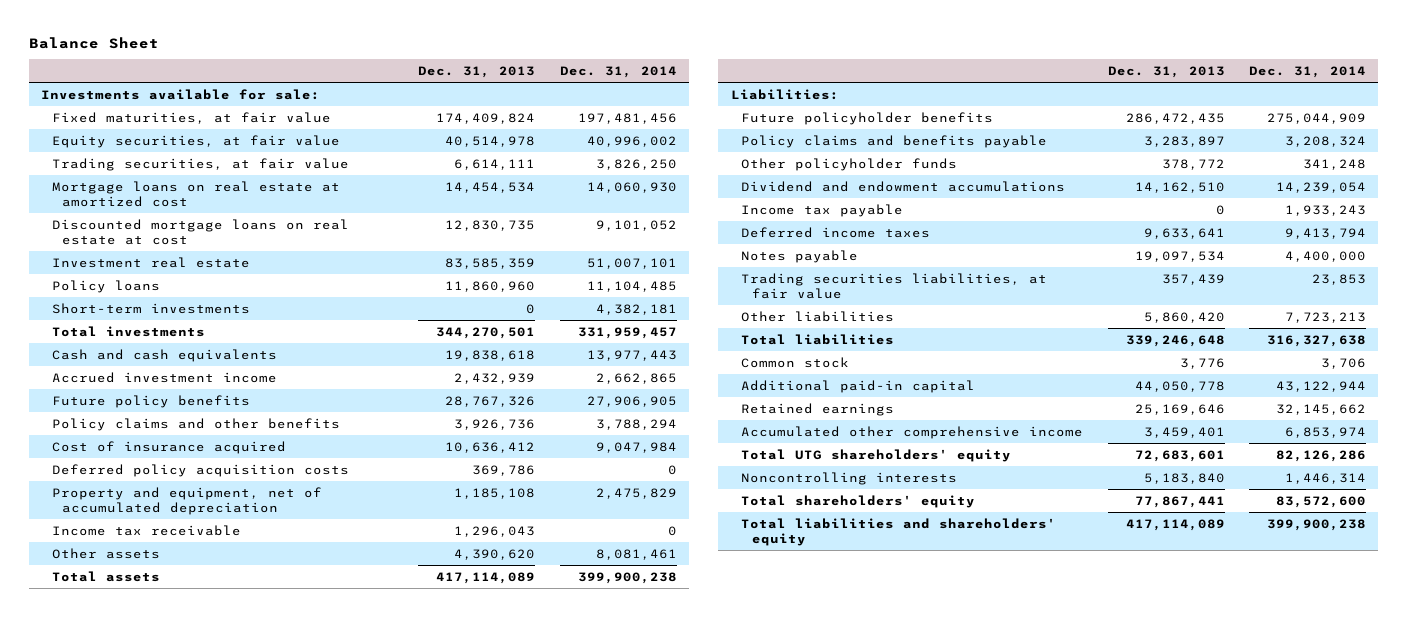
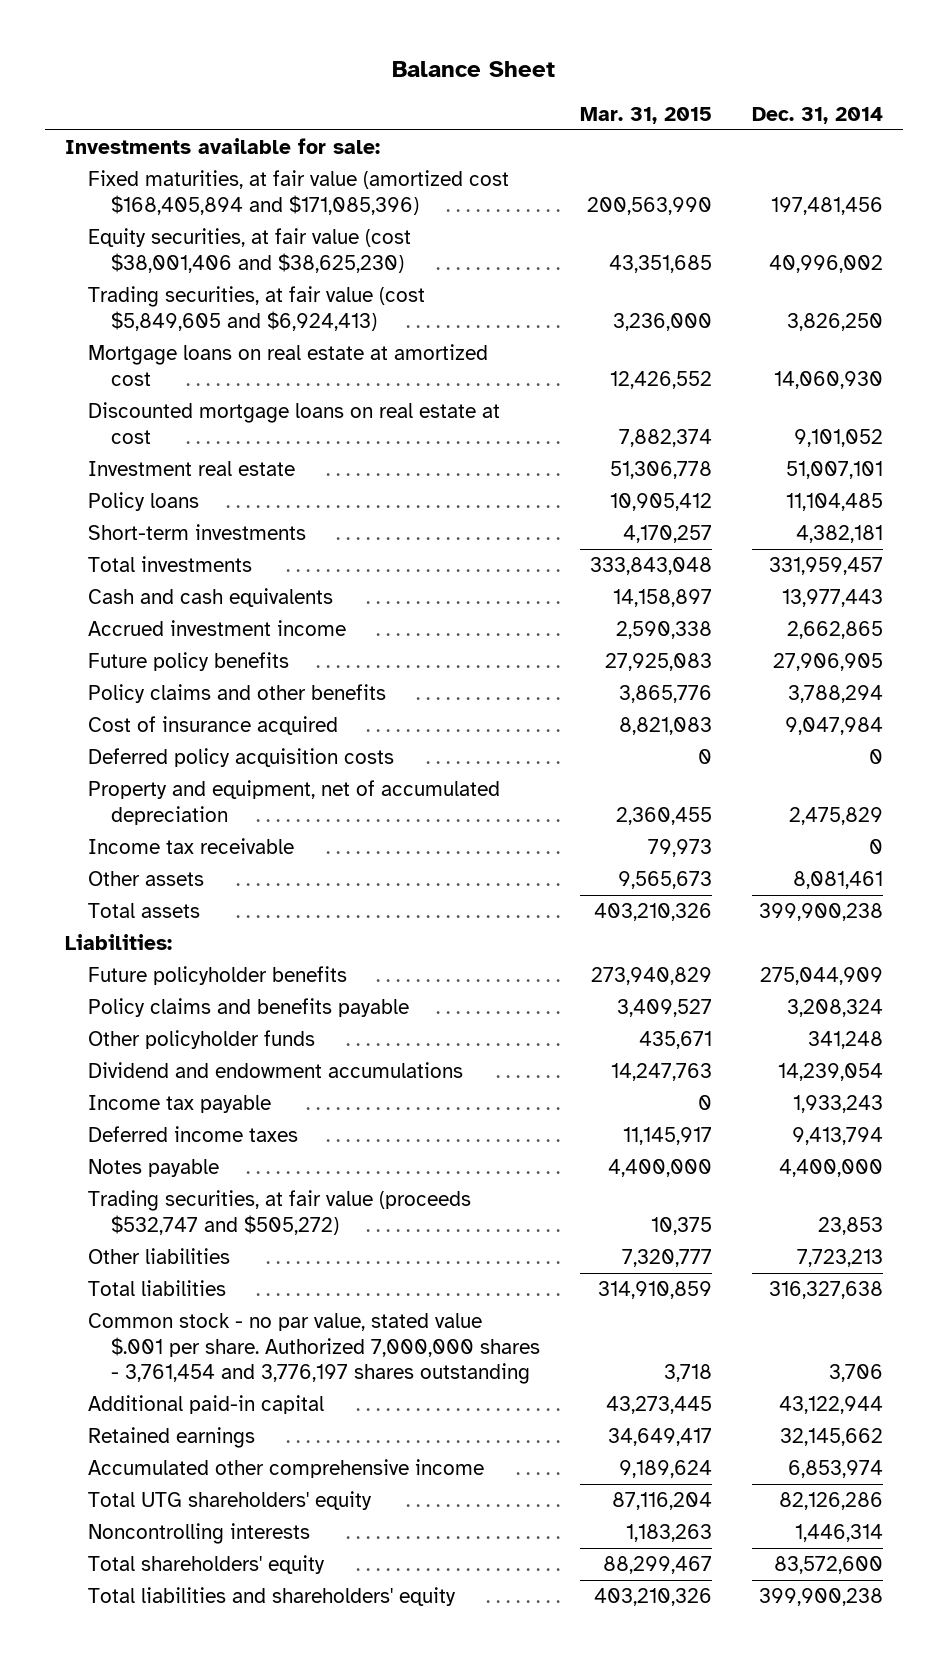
[418,66,536,79] Dec. 31, 2013 -> none
none -> [579,106,712,124] Mar. 31, 2015
[51,111,331,124] Fixed maturities, at fair value -> [87,169,509,215] Fixed maturities, at fair value (amortized cost $168,405,894 and $171,085,396)
[51,134,340,148] Equity securities, at fair value -> [87,227,411,273] Equity securities, at fair value (cost $38,001,406 and $38,625,230)
[51,157,349,171] Trading securities, at fair value -> [87,285,425,331] Trading securities, at fair value (cost $5,849,605 and $6,924,413)
[741,272,1048,299] Trading securities liabilities, at fair value -> [87,1189,471,1235] Trading securities, at fair value (proceeds $532,747 and $505,272)
[741,356,850,368] Common stock -> [87,1312,540,1385] Common stock - no par value, stated value $.001 per share. Authorized 7,000,000 shares - 3,761,454 and 3,776,197 shares outstanding

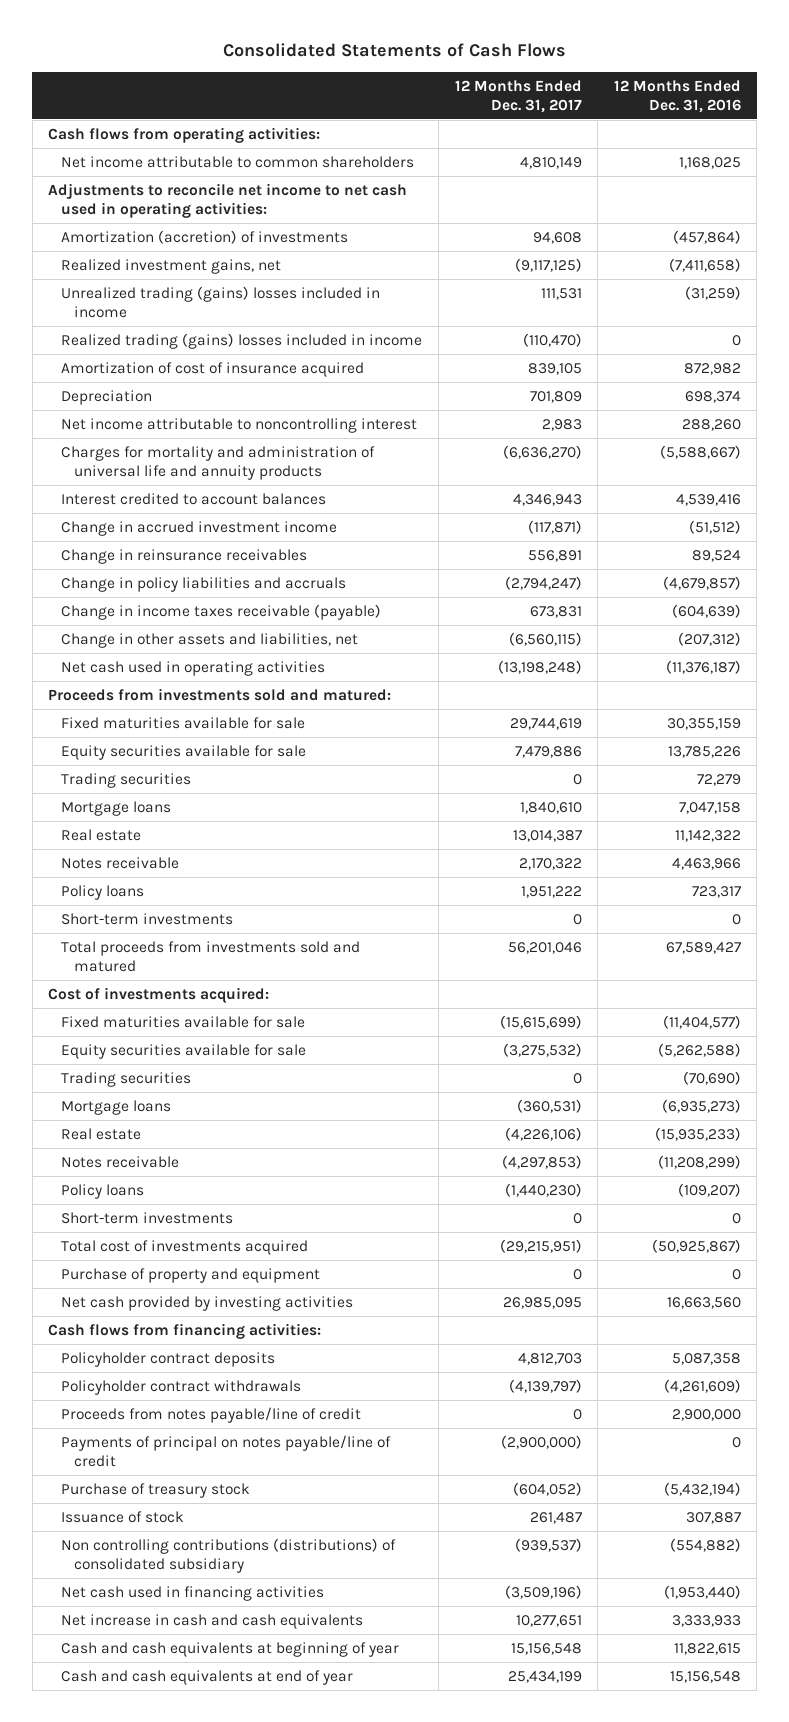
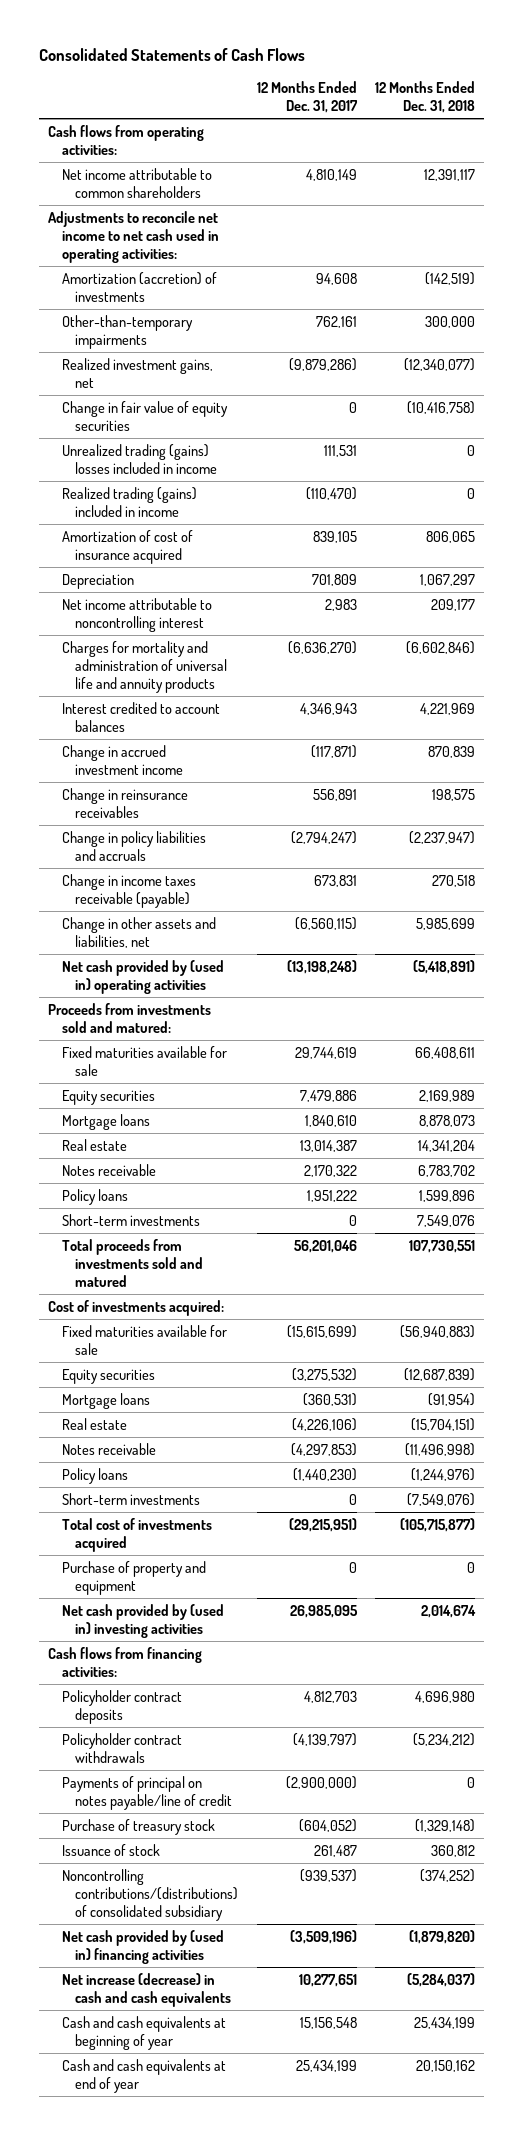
[613,79,741,113] 12 Months Ended Dec. 31, 2016 -> none
none -> [375,81,476,114] 12 Months Ended Dec. 31, 2018
none -> [61,314,193,349] Other-than-temporary impairments
[514,257,582,272] (9,117,125) -> [288,357,357,371] (9,879,286)
none -> [61,400,228,431] Change in fair value of equity securities
[61,332,423,349] Realized trading (gains) losses included in income -> [61,486,197,517] Realized trading (gains) included in income
[61,660,326,676] Net cash used in operating activities -> [61,959,224,994] Net cash provided by (used in) operating activities
[61,772,192,788] Trading securities -> none
[61,744,307,760] Equity securities available for sale -> [61,1089,155,1105] Equity securities
[61,1071,192,1087] Trading securities -> none
[61,1043,307,1059] Equity securities available for sale -> [61,1368,155,1384] Equity securities
[61,1295,354,1311] Net cash provided by investing activities -> [61,1603,224,1638] Net cash provided by (used in) investing activities
[61,1406,362,1423] Proceeds from notes payable/line of credit -> none
[61,1537,397,1573] Non controlling contributions (distributions) of consolidated subsidiary -> [61,1868,239,1921] Noncontrolling contributions/(distributions) of consolidated subsidiary
[61,1585,325,1601] Net cash used in financing activities -> [61,1929,224,1964] Net cash provided by (used in) financing activities
[61,1613,364,1629] Net increase in cash and cash equivalents -> [61,1972,232,2007] Net increase (decrease) in cash and cash equivalents

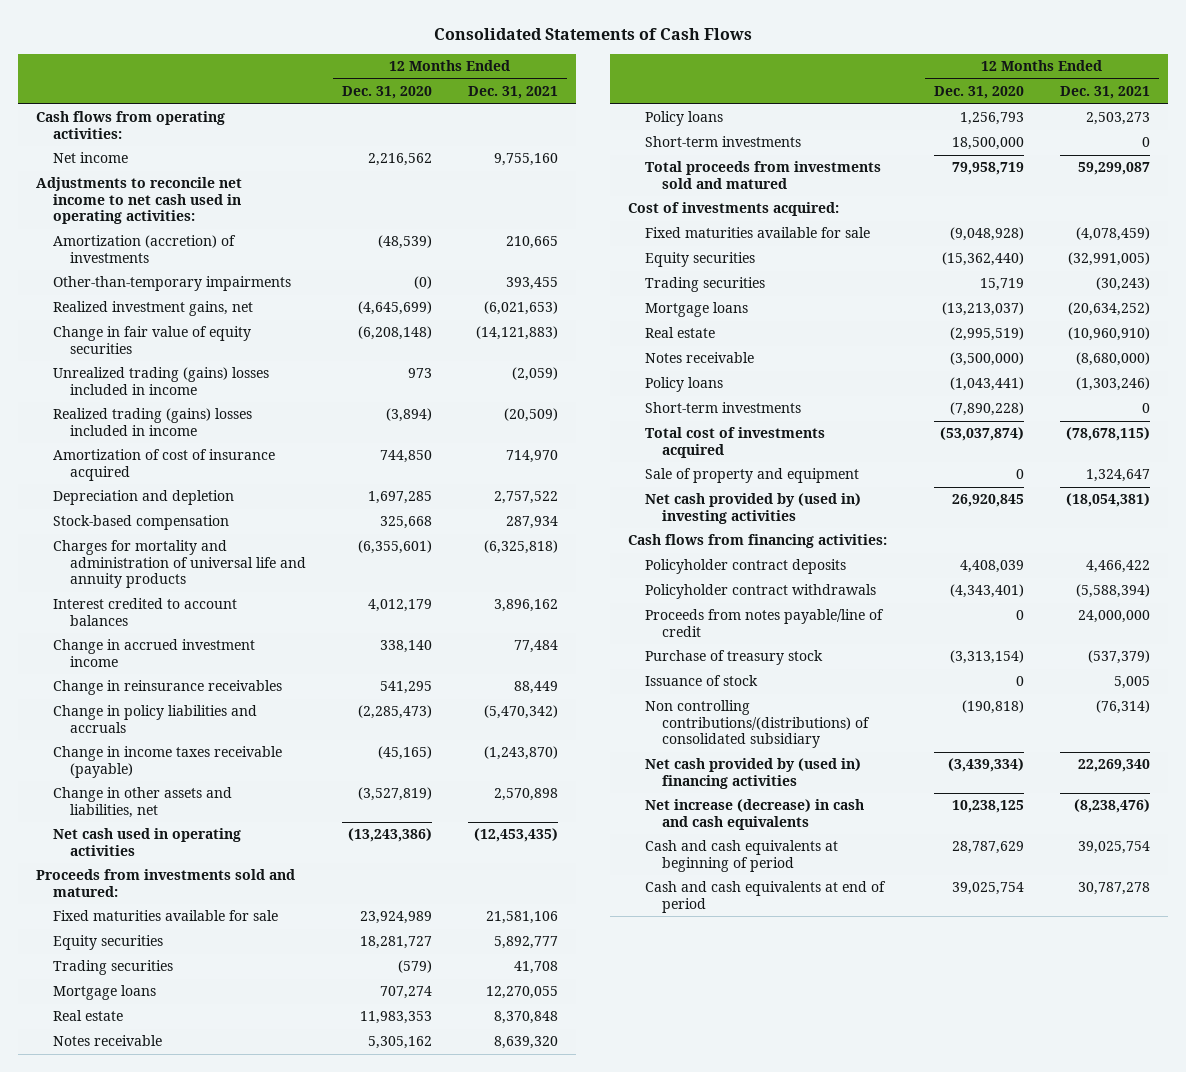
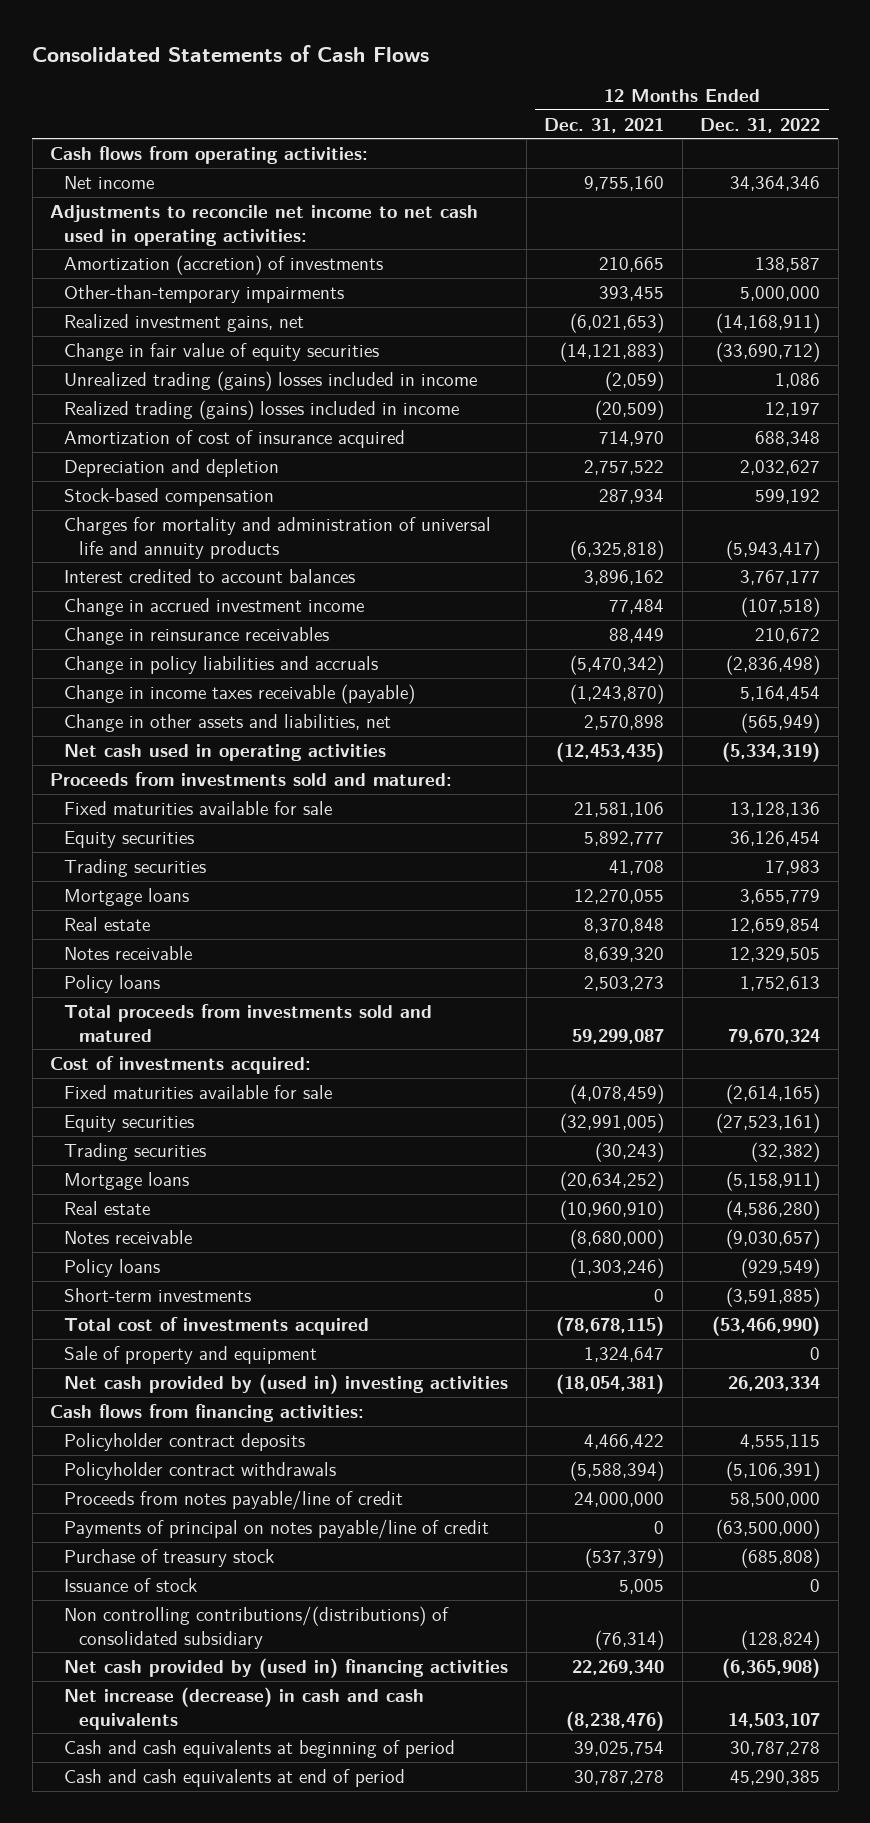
[342,85,433,99] Dec. 31, 2020 -> none
none -> [700,117,821,133] Dec. 31, 2022
[645,136,802,148] Short-term investments -> none
none -> [64,1519,490,1540] Payments of principal on notes payable/line of credit

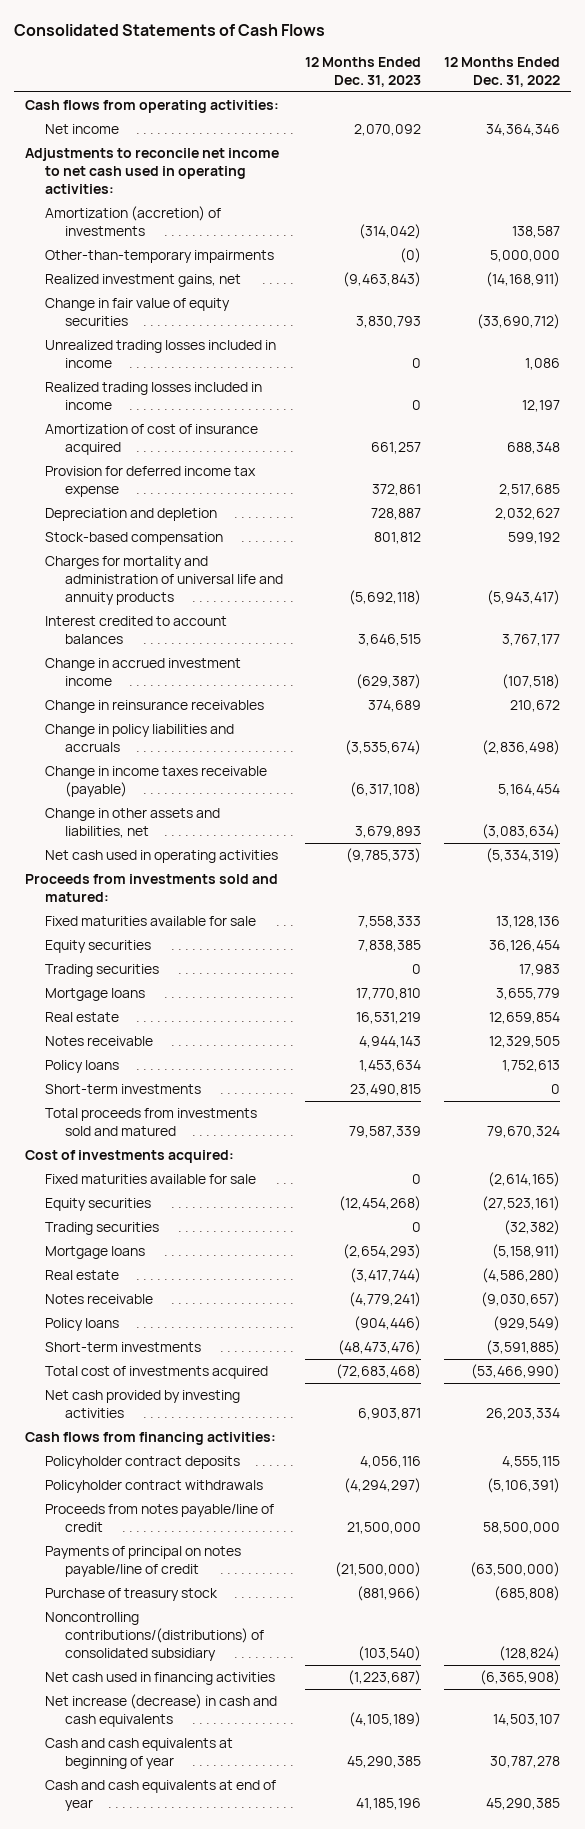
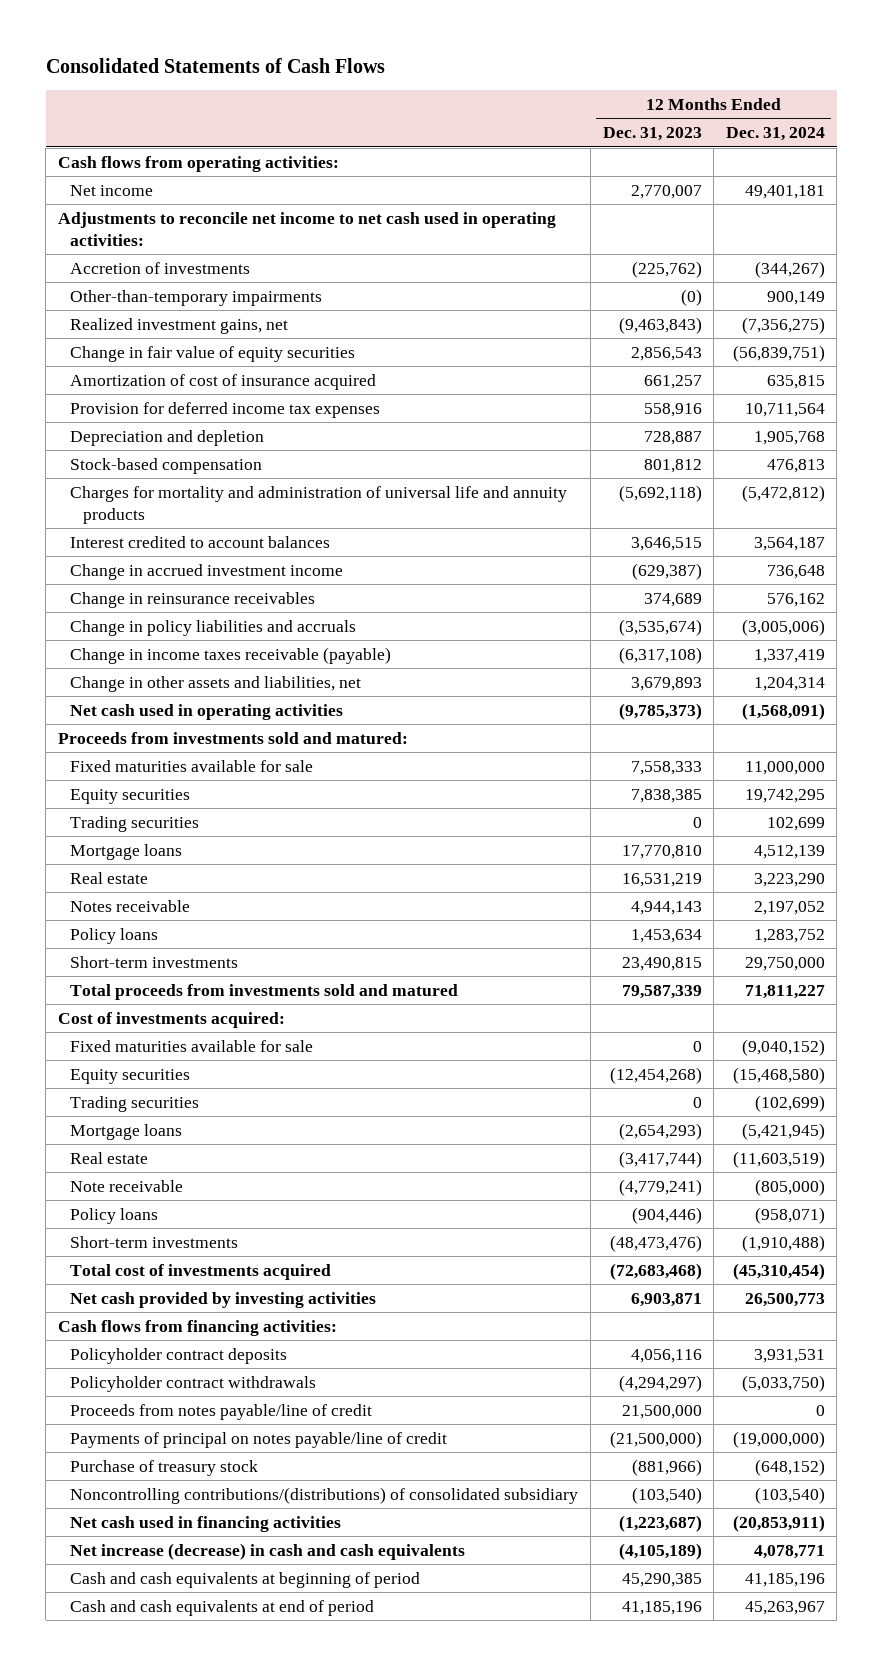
[443,57,560,88] 12 Months Ended Dec. 31, 2022 -> none
none -> [725,127,825,142] Dec. 31, 2024
[354,124,422,137] 2,070,092 -> [630,184,702,199] 2,770,007
[45,206,222,236] Amortization (accretion) of investments -> [70,261,251,274] Accretion of investments
[359,223,422,239] (314,042) -> [631,260,702,278] (225,762)
[45,340,277,368] Unrealized trading losses included in income -> none
[45,382,263,410] Realized trading losses included in income -> none
[356,315,422,328] 3,830,793 -> [630,346,702,361] 2,856,543
[45,466,257,497] Provision for deferred income tax expense -> [70,401,381,418] Provision for deferred income tax expenses
[372,483,422,496] 372,861 -> [643,402,702,417] 558,916
[45,1294,154,1305] Notes receivable -> [70,1179,184,1192] Note receivable
[45,1738,234,1769] Cash and cash equivalents at beginning of year -> [70,1571,421,1588] Cash and cash equivalents at beginning of period
[45,1780,277,1811] Cash and cash equivalents at end of year -> [70,1599,375,1616] Cash and cash equivalents at end of period

